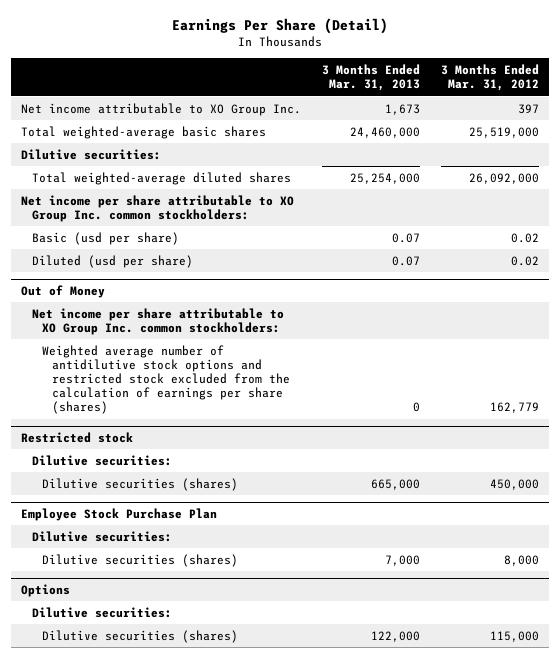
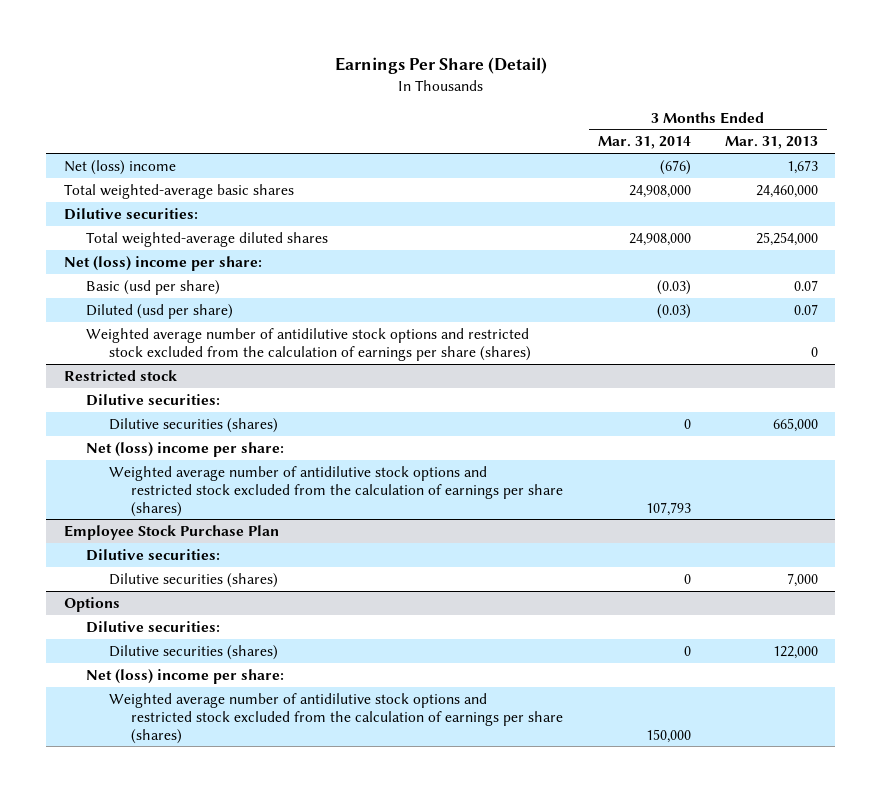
[440,64,539,92] 3 Months Ended Mar. 31, 2012 -> none
none -> [597,136,691,150] Mar. 31, 2014
[21,102,302,116] Net income attributable to XO Group Inc. -> [63,159,176,175] Net (loss) income
[21,194,295,222] Net income per share attributable to XO Group Inc. common stockholders: -> [63,255,262,271] Net (loss) income per share:
[21,284,106,298] Out of Money -> none
[31,307,284,335] Net income per share attributable to XO Group Inc. common stockholders: -> none
none -> [86,441,285,457] Net (loss) income per share:
none -> [108,465,564,517] Weighted average number of antidilutive stock options and restricted stock excluded from the calculation of earnings per share (shares)
none -> [86,668,285,684] Net (loss) income per share:
none -> [108,692,564,744] Weighted average number of antidilutive stock options and restricted stock excluded from the calculation of earnings per share (shares)

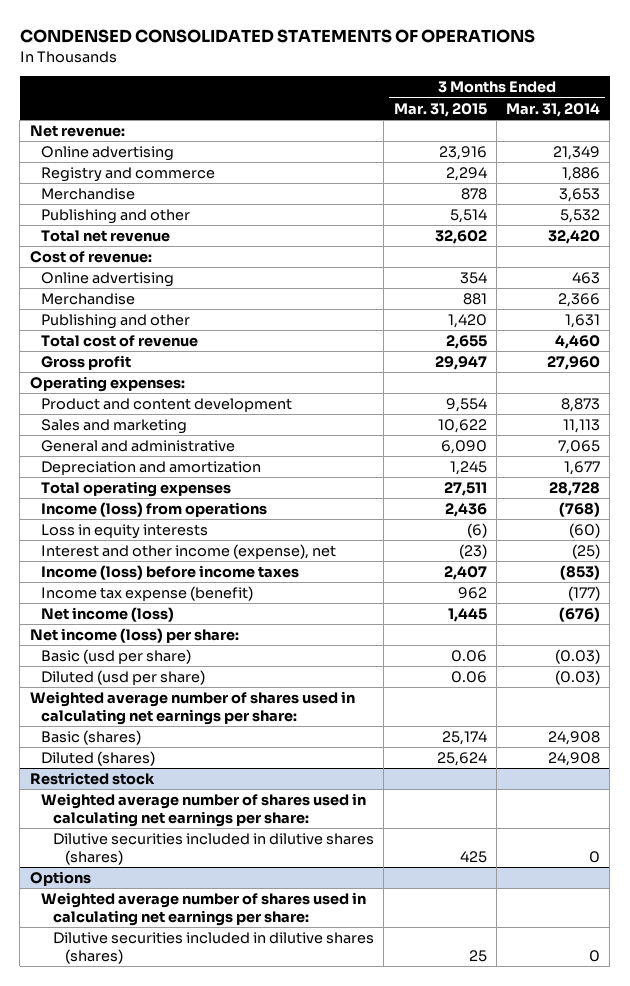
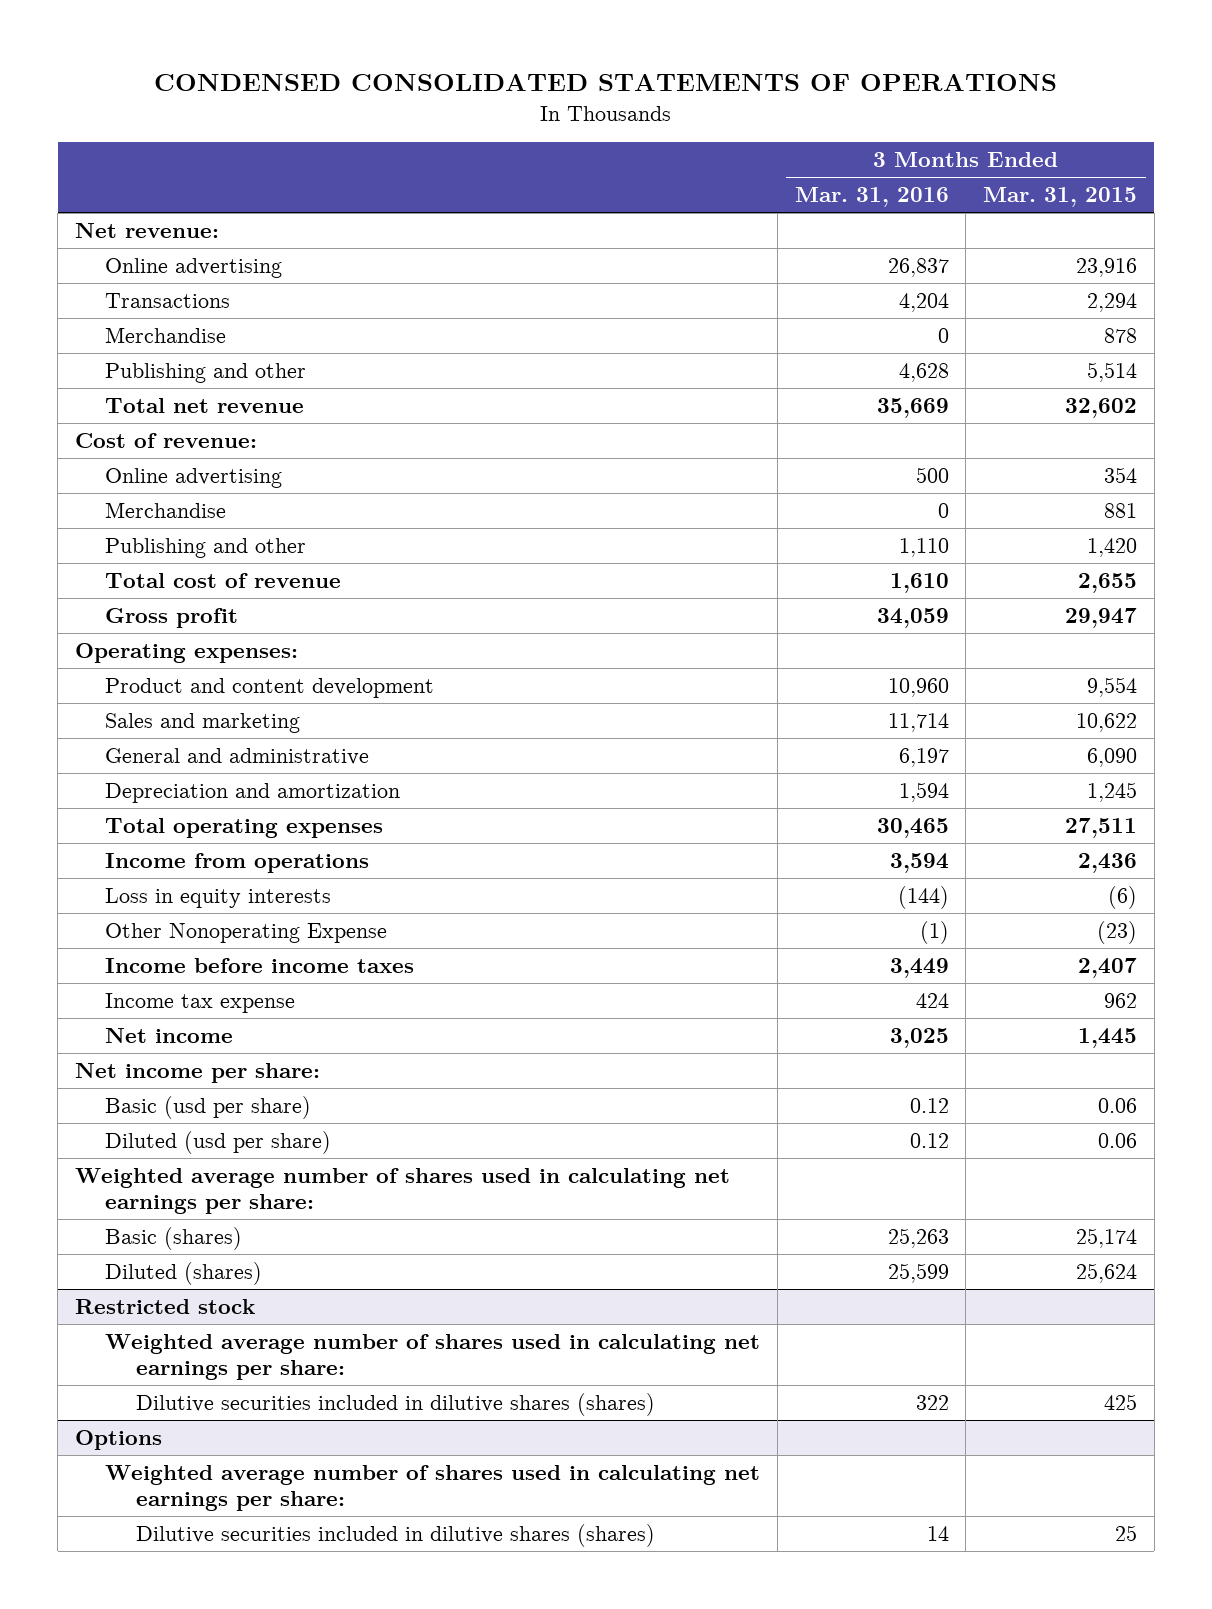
[506,102,601,117] Mar. 31, 2014 -> none
none -> [794,187,949,208] Mar. 31, 2016
[41,166,216,182] Registry and commerce -> [105,292,231,308] Transactions
[41,501,268,517] Income (loss) from operations -> [105,852,370,873] Income from operations
[41,543,337,559] Interest and other income (expense), net -> none
none -> [105,922,388,943] Other Nonoperating Expense
[41,564,300,580] Income (loss) before income taxes -> [105,957,415,973] Income before income taxes
[41,585,254,601] Income tax expense (benefit) -> [105,992,296,1013] Income tax expense
[41,606,175,622] Net income (loss) -> [105,1027,234,1043] Net income
[29,627,239,643] Net income (loss) per share: -> [74,1062,320,1083] Net income per share:

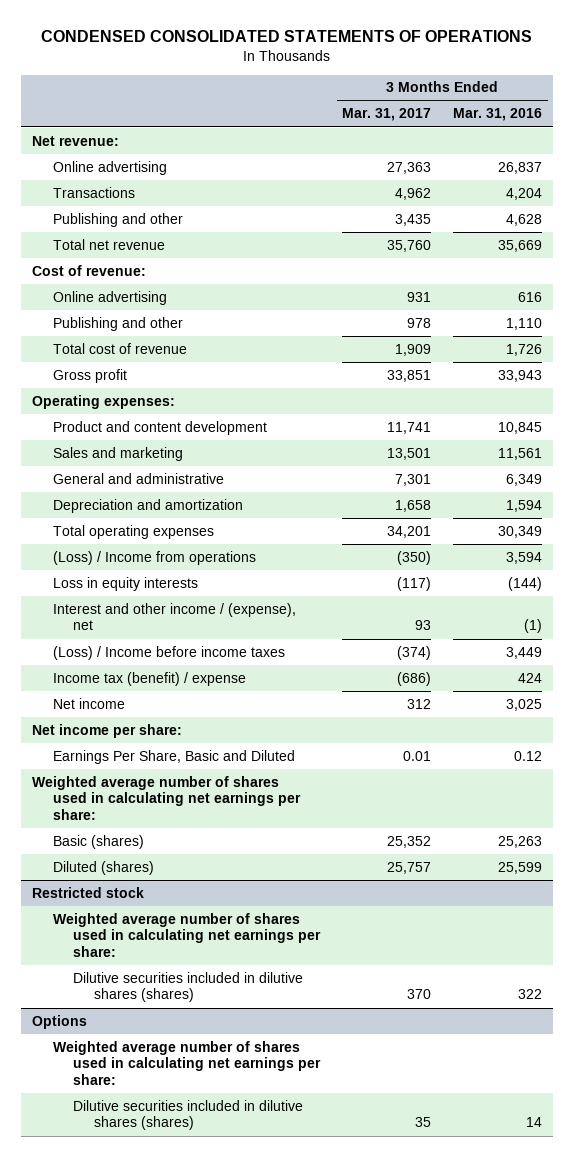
[983,187,1138,208] Mar. 31, 2015 -> none
none -> [342,108,432,122] Mar. 31, 2017
[105,326,227,343] Merchandise -> none
[105,501,227,518] Merchandise -> none
[915,466,949,483] 500 -> [518,291,543,302] 616
[889,572,949,593] 1,610 -> [506,343,543,356] 1,726
[876,607,949,628] 34,059 -> [498,369,543,382] 33,943
[887,677,949,697] 10,960 -> [498,421,543,434] 10,845
[887,712,949,732] 11,714 -> [498,447,543,460] 11,561
[898,747,949,767] 6,197 -> [506,473,543,486] 6,349
[876,817,949,838] 30,465 -> [498,525,543,538] 30,349
[105,852,370,873] Income from operations -> [52,550,256,565] (Loss) / Income from operations
[105,922,388,943] Other Nonoperating Expense -> none
none -> [52,602,296,631] Interest and other income / (expense), net
[105,957,415,973] Income before income taxes -> [52,645,285,660] (Loss) / Income before income taxes
[105,992,296,1013] Income tax expense -> [52,671,246,686] Income tax (benefit) / expense
[105,1095,312,1119] Basic (usd per share) -> none
[105,1130,332,1154] Diluted (usd per share) -> none
none -> [52,749,295,764] Earnings Per Share, Basic and Diluted

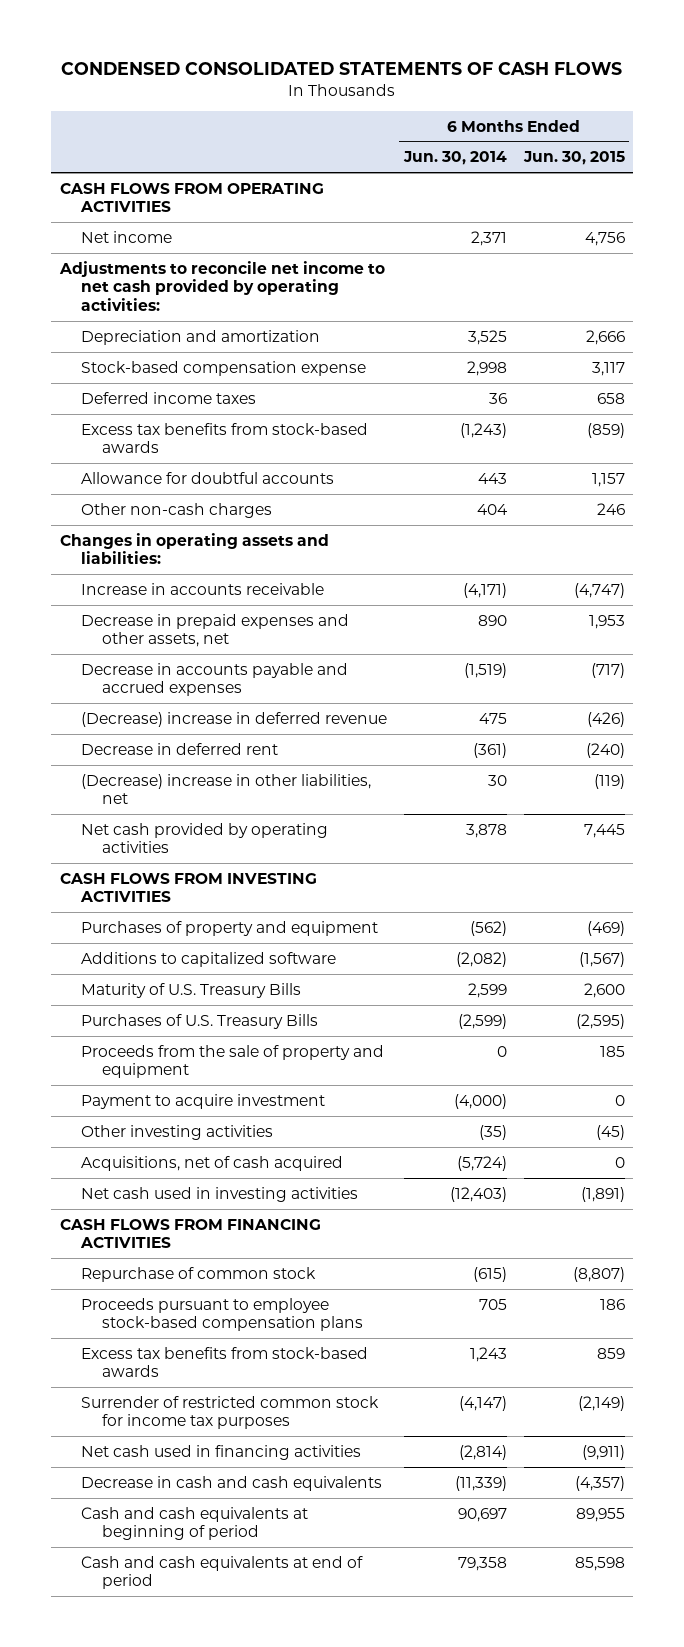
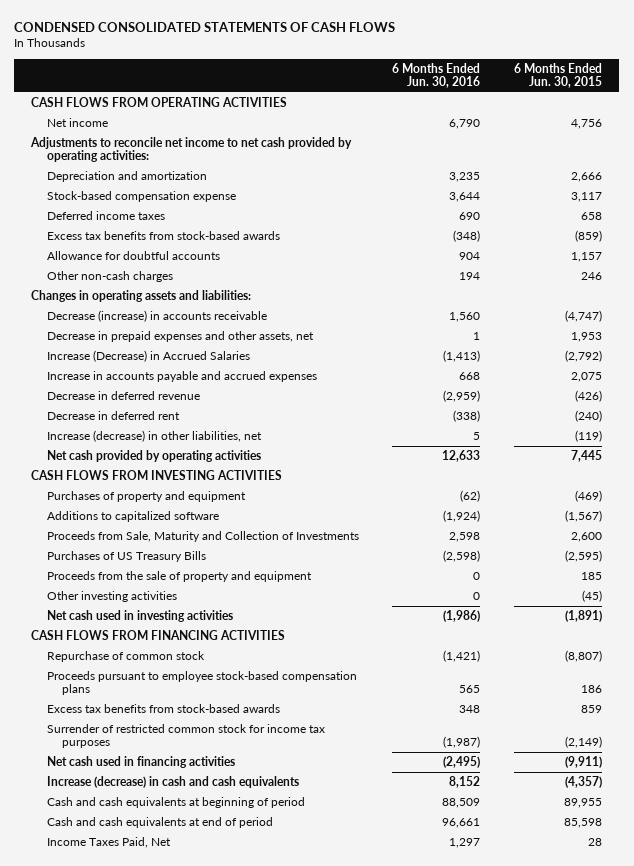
[402,151,507,166] Jun. 30, 2014 -> none
none -> [392,62,481,88] 6 Months Ended Jun. 30, 2016
[80,582,324,595] Increase in accounts receivable -> [46,310,267,323] Decrease (increase) in accounts receivable
none -> [46,350,250,363] Increase (Decrease) in Accrued Salaries
[80,662,348,697] Decrease in accounts payable and accrued expenses -> [46,371,317,383] Increase in accounts payable and accrued expenses
[590,662,625,678] (717) -> [571,372,603,383] 2,075
[80,711,387,727] (Decrease) increase in deferred revenue -> [46,391,200,401] Decrease in deferred revenue
[80,773,371,805] (Decrease) increase in other liabilities, net -> [46,430,262,443] Increase (decrease) in other liabilities, net
[80,982,301,998] Maturity of U.S. Treasury Bills -> [46,531,359,543] Proceeds from Sale, Maturity and Collection of Investments
[80,1013,318,1029] Purchases of U.S. Treasury Bills -> [46,551,206,563] Purchases of US Treasury Bills
[80,1093,325,1109] Payment to acquire investment -> none
[80,1155,343,1171] Acquisitions, net of cash acquired -> none
[80,1475,382,1491] Decrease in cash and cash equivalents -> [46,776,299,789] Increase (decrease) in cash and cash equivalents
none -> [46,837,171,849] Income Taxes Paid, Net

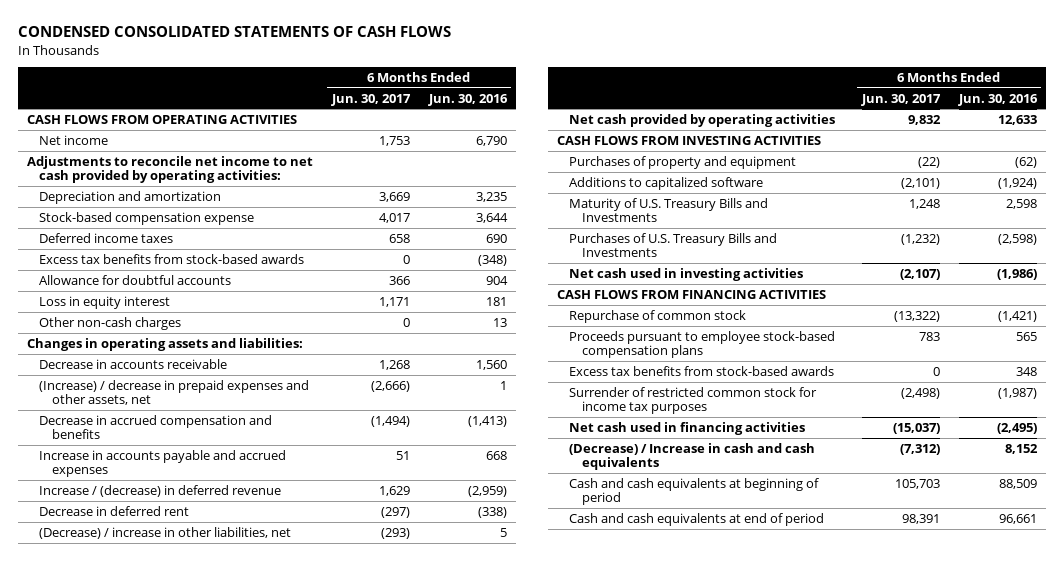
[514,62,603,88] 6 Months Ended Jun. 30, 2015 -> none
none -> [330,93,411,106] Jun. 30, 2017
none -> [39,295,171,309] Loss in equity interest
[459,272,481,281] 194 -> [492,317,507,327] 13
[46,310,267,323] Decrease (increase) in accounts receivable -> [39,358,228,369] Decrease in accounts receivable
[46,331,314,343] Decrease in prepaid expenses and other assets, net -> [39,379,310,406] (Increase) / decrease in prepaid expenses and other assets, net
[46,350,250,363] Increase (Decrease) in Accrued Salaries -> [39,414,273,440] Decrease in accrued compensation and benefits
[46,391,200,401] Decrease in deferred revenue -> [39,484,282,497] Increase / (decrease) in deferred revenue
[46,430,262,443] Increase (decrease) in other liabilities, net -> [39,526,292,539] (Decrease) / increase in other liabilities, net
[46,571,312,583] Proceeds from the sale of property and equipment -> none
[46,591,177,603] Other investing activities -> none
[46,531,359,543] Proceeds from Sale, Maturity and Collection of Investments -> [569,197,769,223] Maturity of U.S. Treasury Bills and Investments
[46,551,206,563] Purchases of US Treasury Bills -> [569,232,778,258] Purchases of U.S. Treasury Bills and Investments
[46,776,299,789] Increase (decrease) in cash and cash equivalents -> [569,442,816,471] (Decrease) / Increase in cash and cash equivalents
[46,837,171,849] Income Taxes Paid, Net -> none

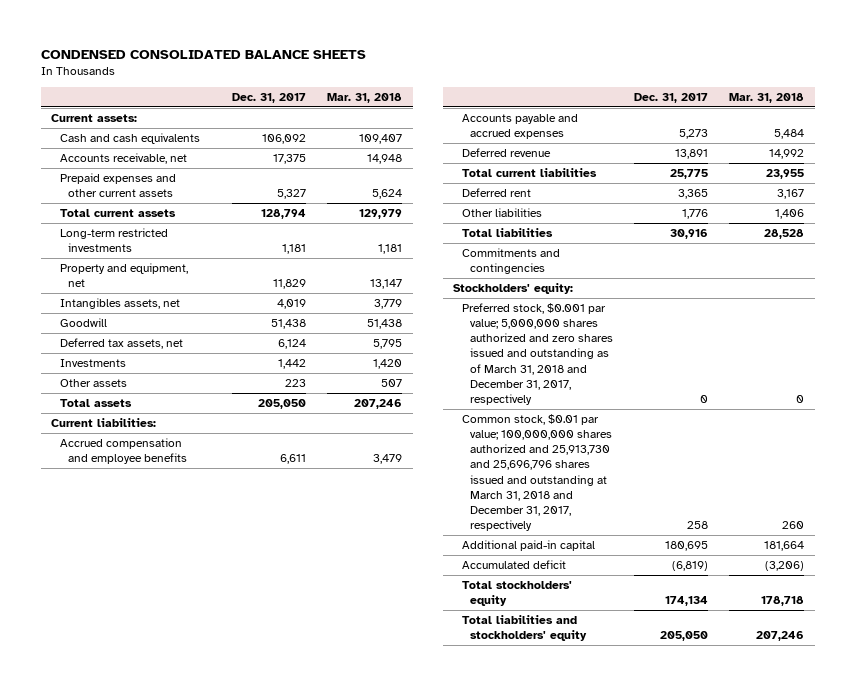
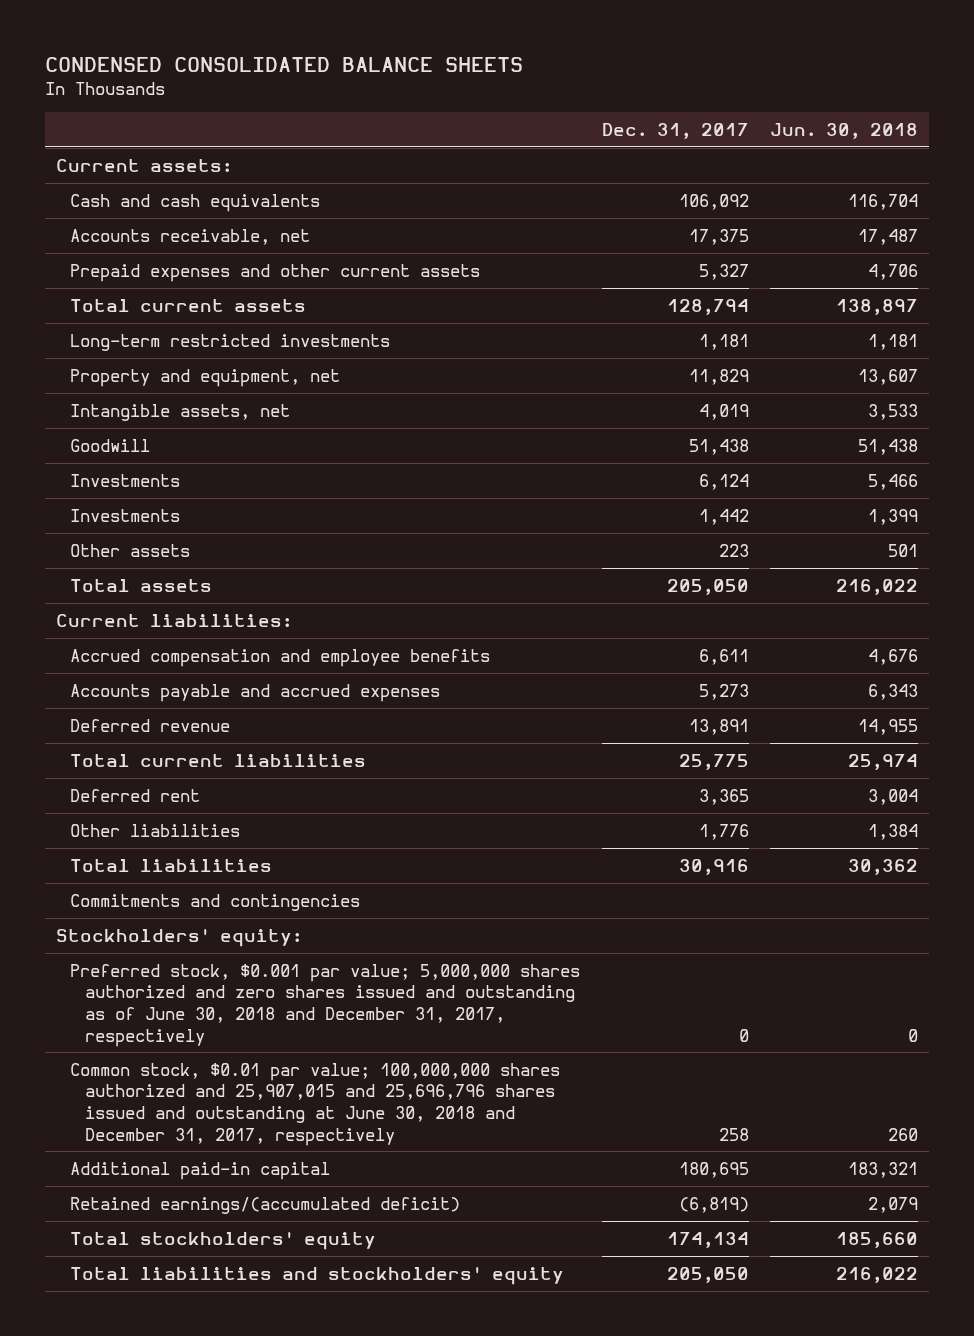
[327,92,403,103] Mar. 31, 2018 -> none
none -> [769,122,918,139] Jun. 30, 2018
[59,297,180,309] Intangibles assets, net -> [70,403,291,421] Intangible assets, net
[59,337,183,349] Deferred tax assets, net -> [70,473,181,487] Investments
[461,302,614,406] Preferred stock, $0.001 par value; 5,000,000 shares authorized and zero shares issued and outstanding as of March 31, 2018 and December 31, 2017, respectively -> [70,963,581,1047] Preferred stock, $0.001 par value; 5,000,000 shares authorized and zero shares issued and outstanding as of June 30, 2018 and December 31, 2017, respectively
[461,413,613,532] Common stock, $0.01 par value; 100,000,000 shares authorized and 25,913,730 and 25,696,796 shares issued and outstanding at March 31, 2018 and December 31, 2017, respectively -> [70,1062,561,1146] Common stock, $0.01 par value; 100,000,000 shares authorized and 25,907,015 and 25,696,796 shares issued and outstanding at June 30, 2018 and December 31, 2017, respectively
[461,559,566,569] Accumulated deficit -> [70,1196,461,1214] Retained earnings/(accumulated deficit)

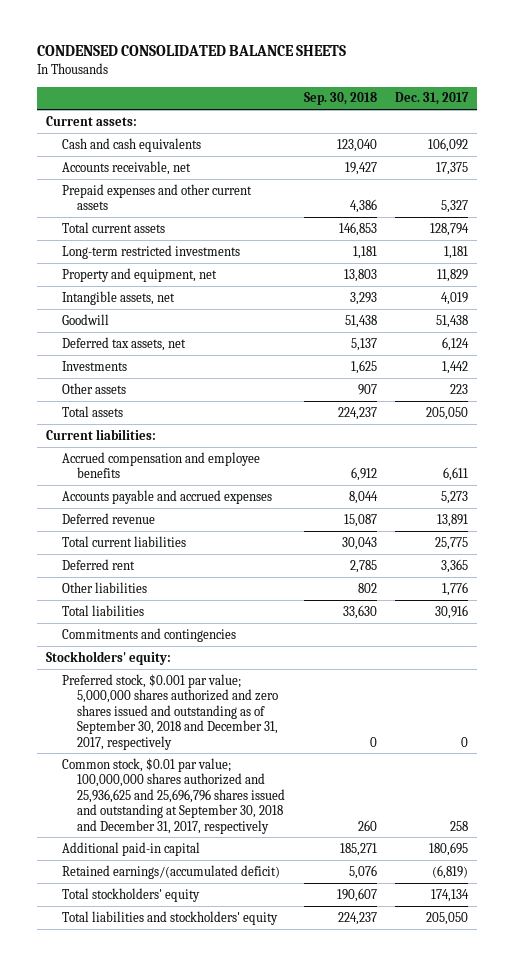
[769,122,918,139] Jun. 30, 2018 -> none
none -> [303,92,377,106] Sep. 30, 2018
[70,473,181,487] Investments -> [61,336,186,351] Deferred tax assets, net
[70,963,581,1047] Preferred stock, $0.001 par value; 5,000,000 shares authorized and zero shares issued and outstanding as of June 30, 2018 and December 31, 2017, respectively -> [61,673,279,750] Preferred stock, $0.001 par value; 5,000,000 shares authorized and zero shares issued and outstanding as of September 30, 2018 and December 31, 2017, respectively
[70,1062,561,1146] Common stock, $0.01 par value; 100,000,000 shares authorized and 25,907,015 and 25,696,796 shares issued and outstanding at June 30, 2018 and December 31, 2017, respectively -> [61,757,286,834] Common stock, $0.01 par value; 100,000,000 shares authorized and 25,936,625 and 25,696,796 shares issued and outstanding at September 30, 2018 and December 31, 2017, respectively

